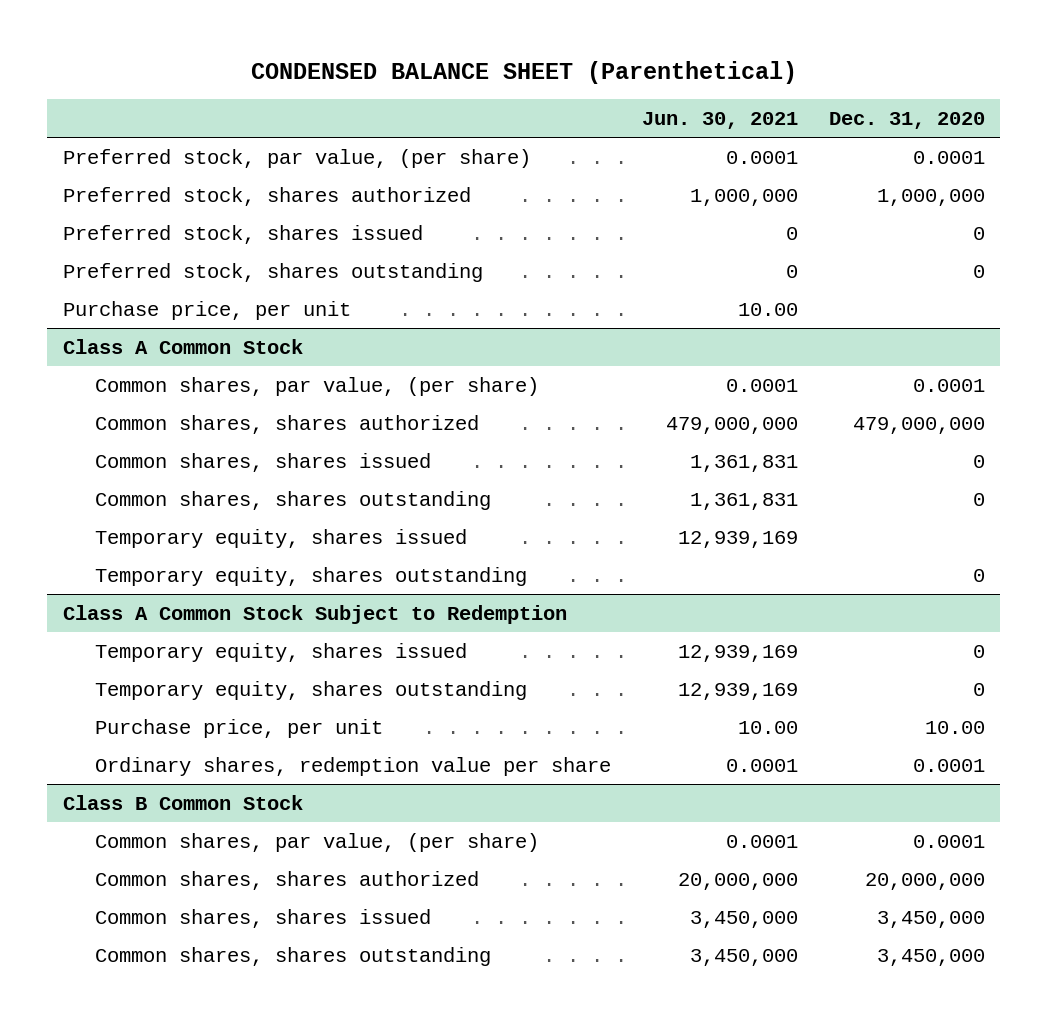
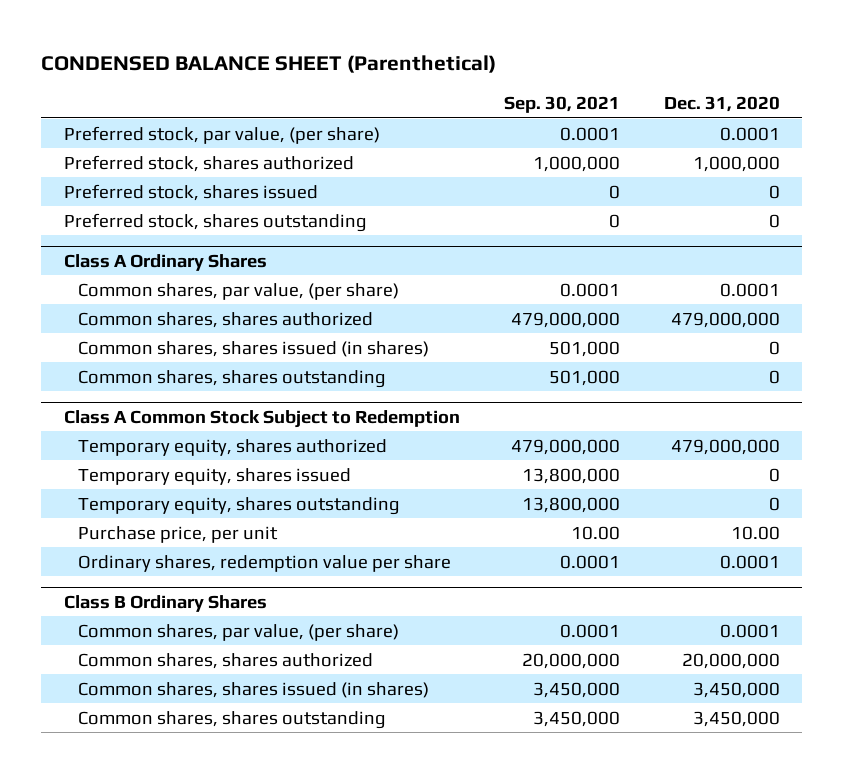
[641,111,798,129] Jun. 30, 2021 -> none
none -> [503,95,620,113] Sep. 30, 2021
[62,300,351,320] Purchase price, per unit -> none
[62,338,303,354] Class A Common Stock -> [63,253,267,271] Class A Ordinary Shares
[95,452,432,472] Common shares, shares issued -> [77,340,429,357] Common shares, shares issued (in shares)
[95,528,468,548] Temporary equity, shares issued -> none
[95,566,528,586] Temporary equity, shares outstanding -> none
none -> [77,438,387,456] Temporary equity, shares authorized
[62,794,303,810] Class B Common Stock -> [63,594,267,612] Class B Ordinary Shares
[95,908,432,928] Common shares, shares issued -> [77,681,429,698] Common shares, shares issued (in shares)

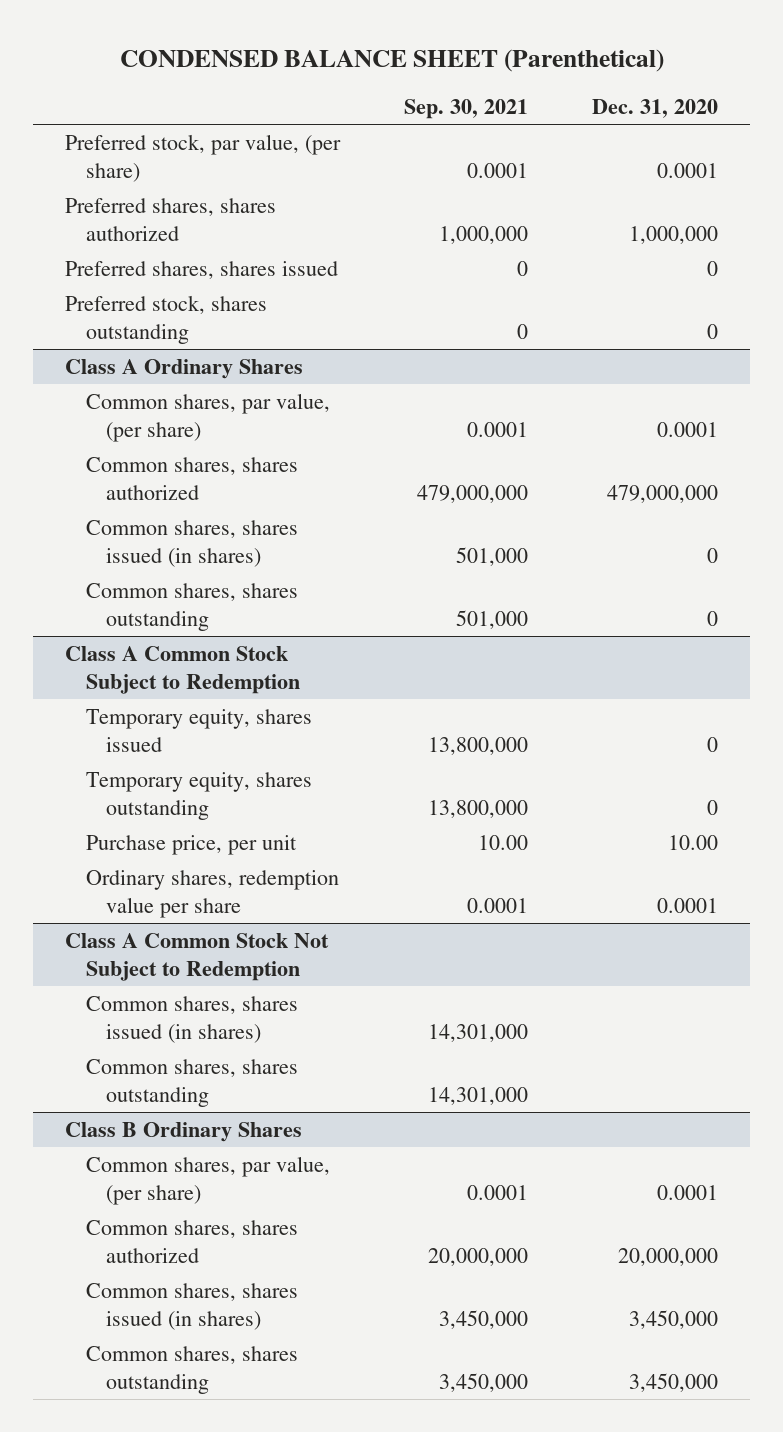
[63,154,354,172] Preferred stock, shares authorized -> [64,197,276,241] Preferred shares, shares authorized
[63,183,318,201] Preferred stock, shares issued -> [64,260,338,279] Preferred shares, shares issued
[77,438,387,456] Temporary equity, shares authorized -> none
none -> [64,932,329,981] Class A Common Stock Not Subject to Redemption
none -> [85,995,298,1043] Common shares, shares issued (in shares)
none -> [85,1058,298,1107] Common shares, shares outstanding

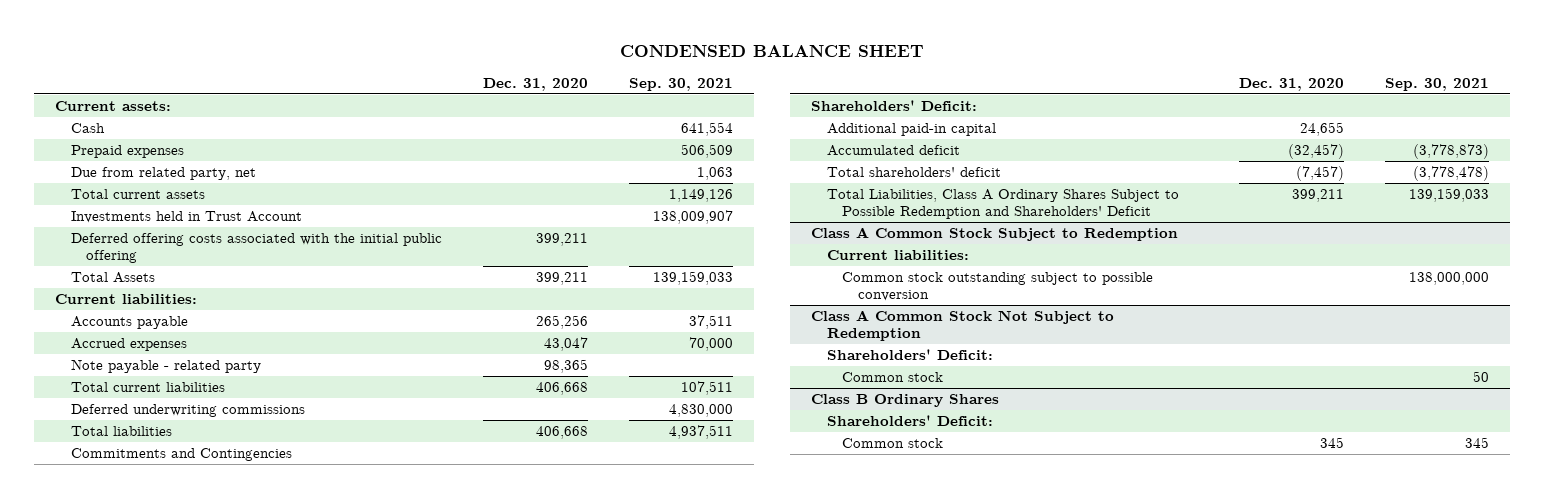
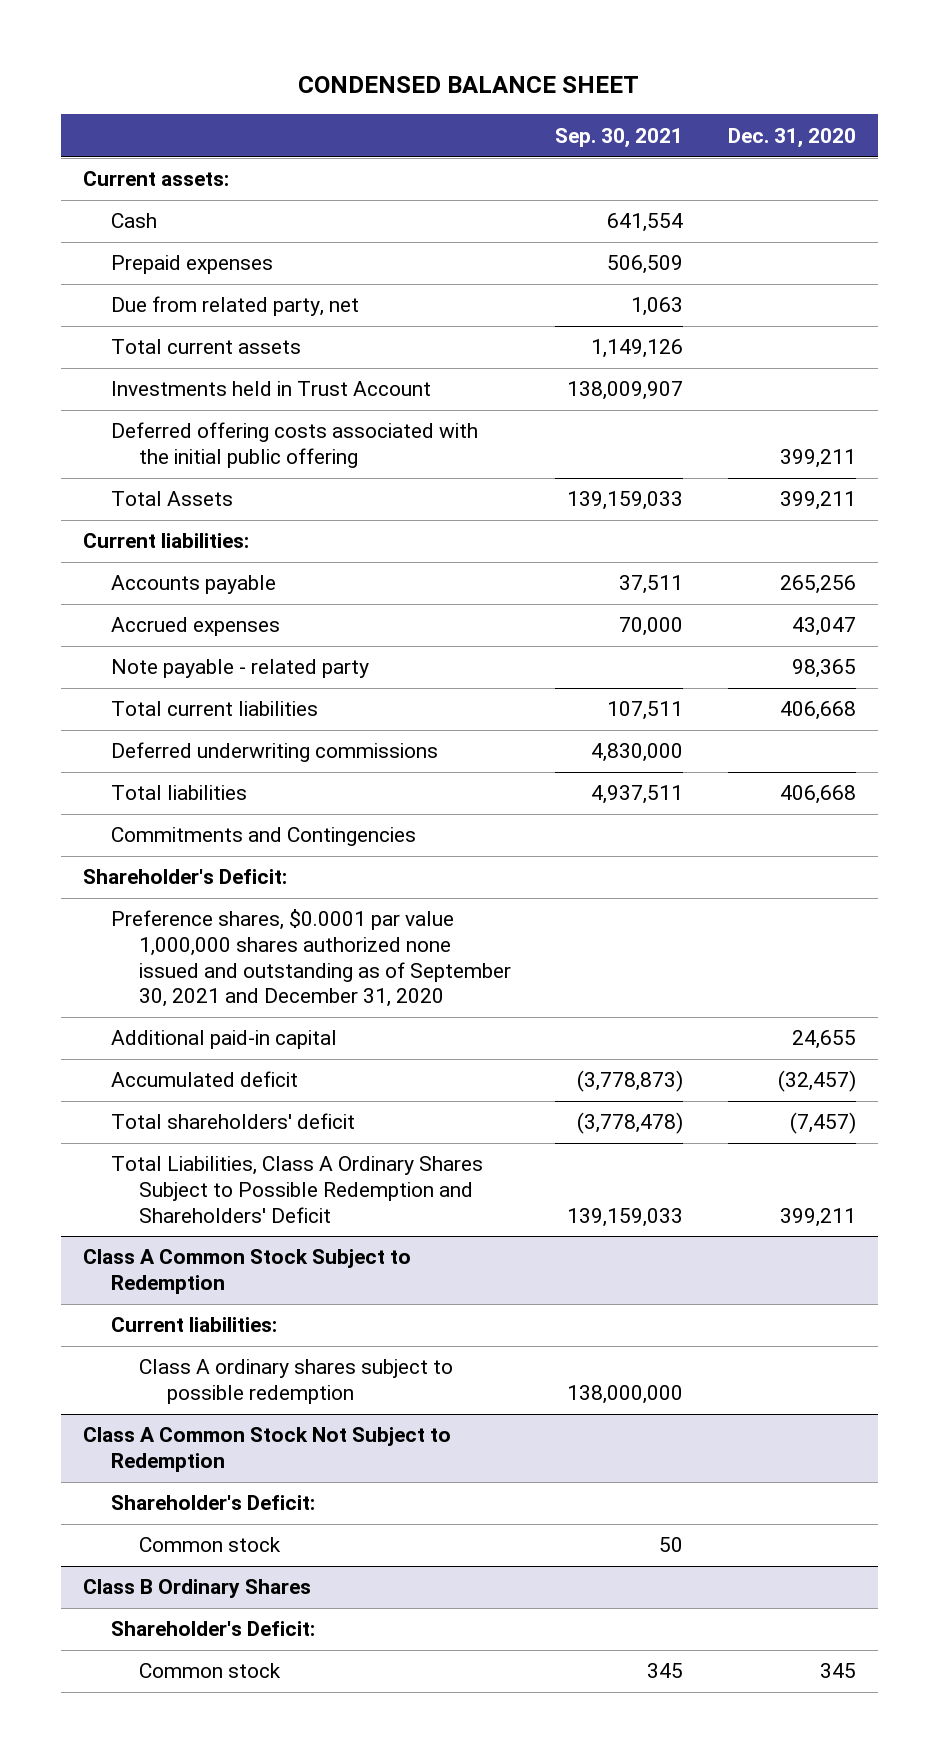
[811,99,978,111] Shareholders' Deficit: -> [82,869,287,885] Shareholder's Deficit:
none -> [110,909,512,1008] Preference shares, $0.0001 par value 1,000,000 shares authorized none issued and outstanding as of September 30, 2021 and December 31, 2020
[842,271,1154,302] Common stock outstanding subject to possible conversion -> [139,1359,454,1405] Class A ordinary shares subject to possible redemption
[826,348,993,360] Shareholders' Deficit: -> [110,1495,315,1511] Shareholder's Deficit:
[826,414,993,426] Shareholders' Deficit: -> [110,1621,315,1637] Shareholder's Deficit:

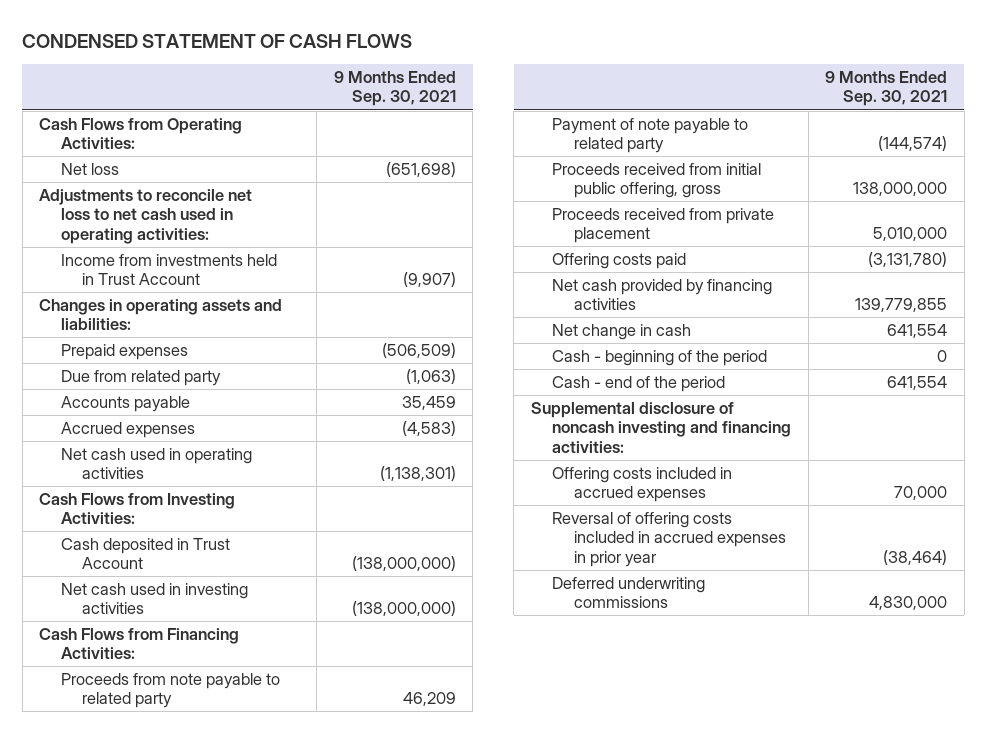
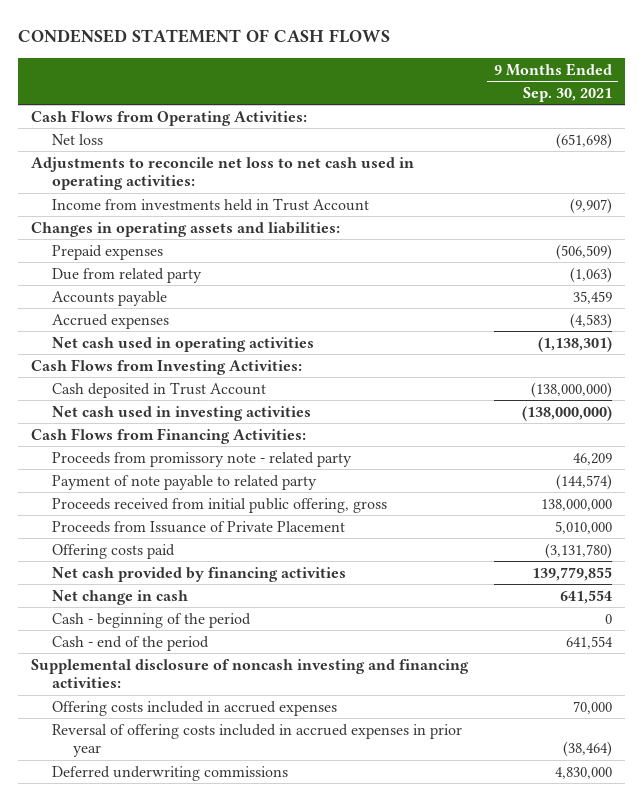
[60,673,280,709] Proceeds from note payable to related party -> [51,451,352,467] Proceeds from promissory note - related party
[552,208,775,244] Proceeds received from private placement -> [51,520,345,533] Proceeds from Issuance of Private Placement

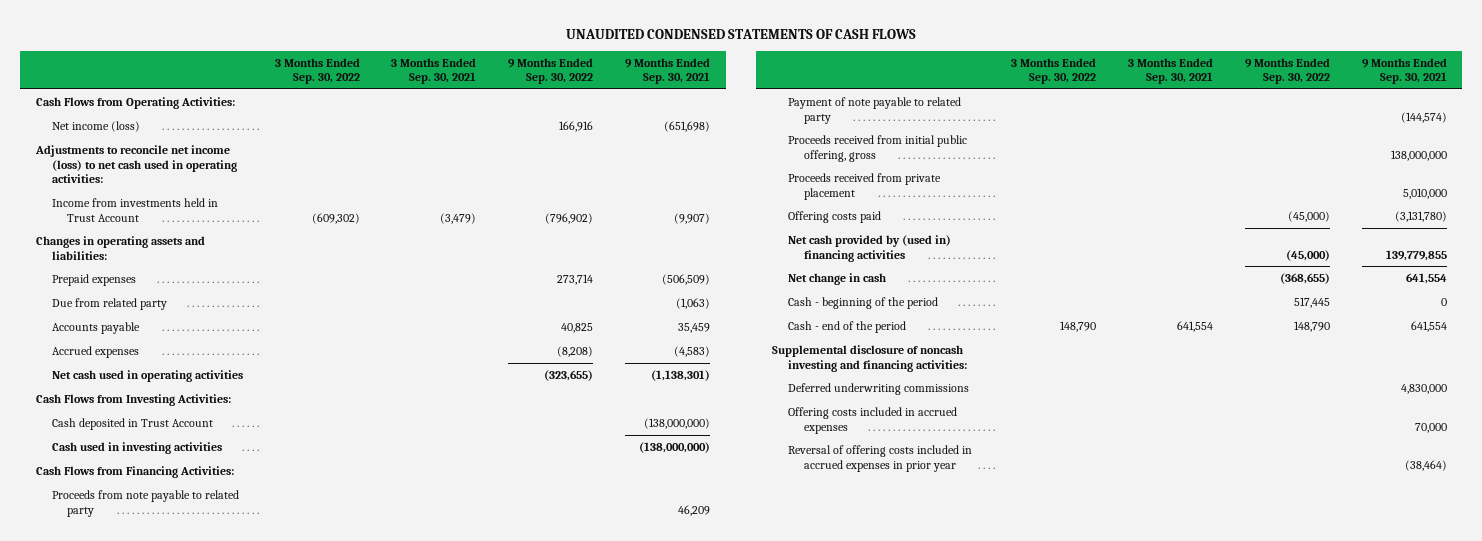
[17,29,390,44] CONDENSED STATEMENT OF CASH FLOWS -> [566,28,917,39] UNAUDITED CONDENSED STATEMENTS OF CASH FLOWS
none -> [274,57,360,85] 3 Months Ended Sep. 30, 2022
none -> [391,57,477,85] 3 Months Ended Sep. 30, 2021
none -> [508,57,594,85] 9 Months Ended Sep. 30, 2022
[51,133,103,145] Net loss -> [51,120,140,132] Net income (loss)
[30,156,414,191] Adjustments to reconcile net loss to net cash used in operating activities: -> [34,144,237,184] Adjustments to reconcile net income (loss) to net cash used in operating activities:
[51,405,311,421] Net cash used in investing activities -> [51,441,222,454] Cash used in investing activities
[51,451,352,467] Proceeds from promissory note - related party -> [51,489,239,517] Proceeds from note payable to related party
[51,520,345,533] Proceeds from Issuance of Private Placement -> [787,172,941,200] Proceeds received from private placement
[51,566,346,582] Net cash provided by financing activities -> [787,234,951,262] Net cash provided by (used in) financing activities
[51,765,288,781] Deferred underwriting commissions -> [787,382,969,395] Deferred underwriting commissions

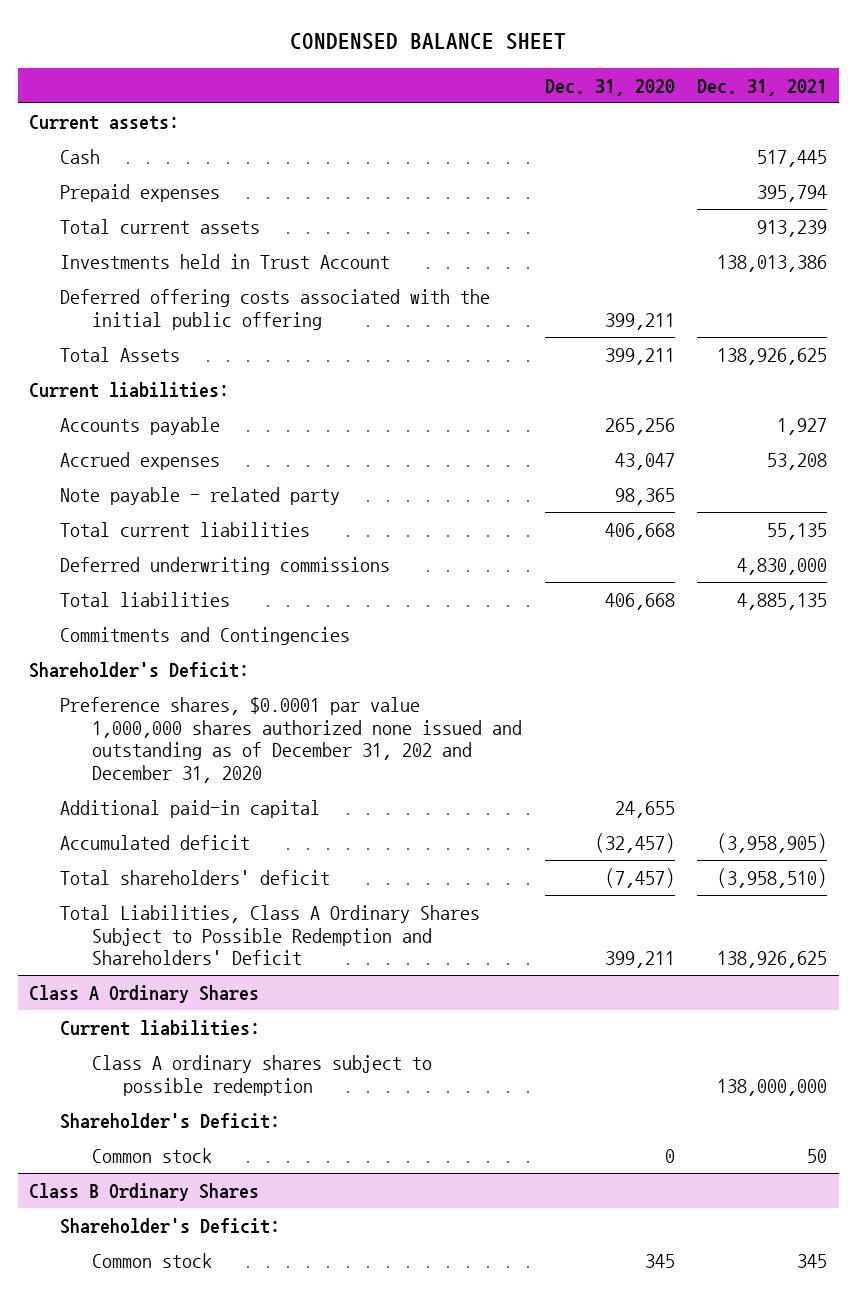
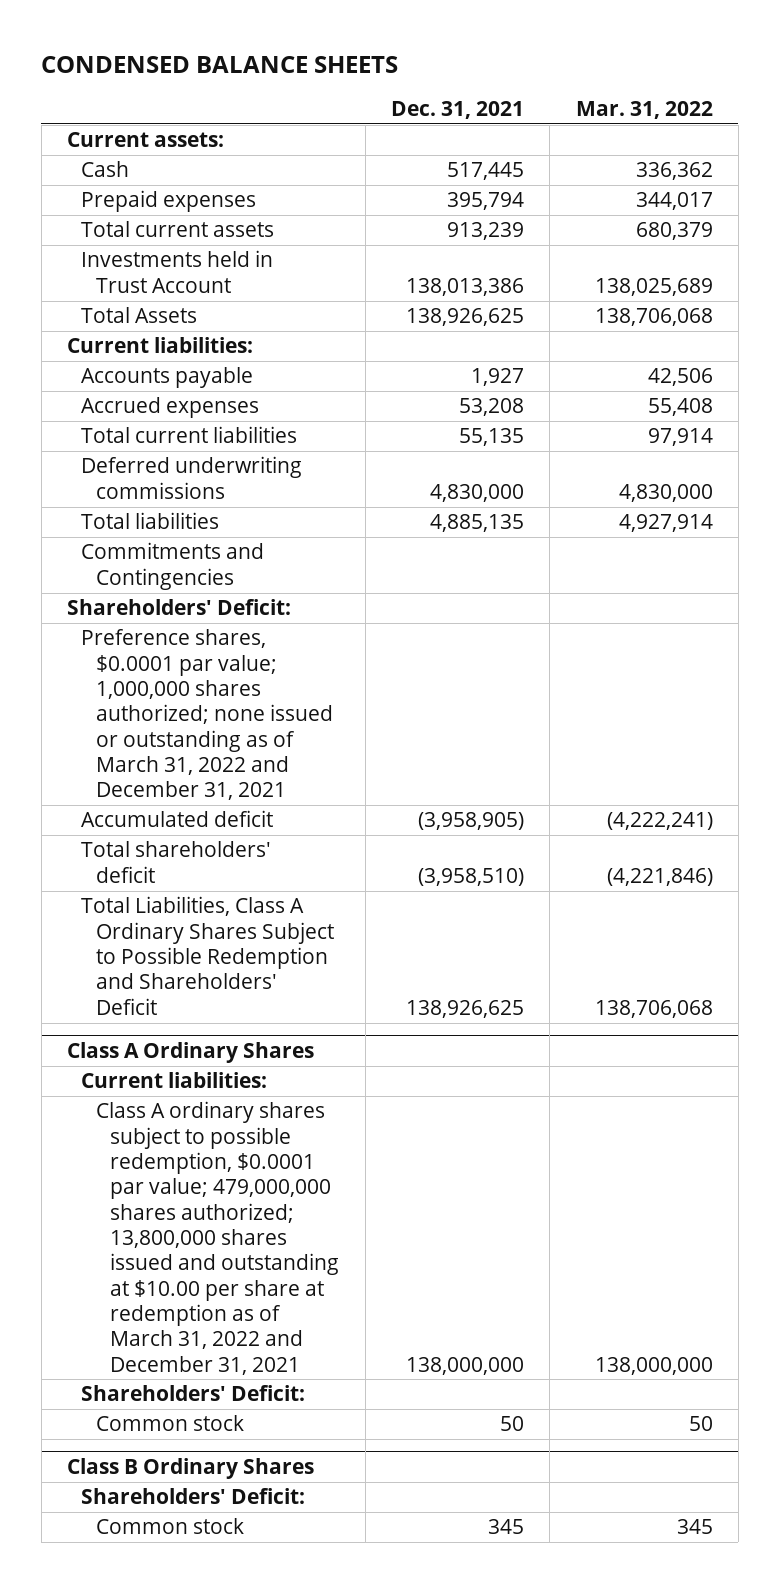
[290,33,567,51] CONDENSED BALANCE SHEET -> [41,55,399,73] CONDENSED BALANCE SHEETS
[544,78,675,96] Dec. 31, 2020 -> none
none -> [575,100,713,119] Mar. 31, 2022
[60,288,491,330] Deferred offering costs associated with the initial public offering -> none
[60,486,341,505] Note payable - related party -> none
[60,799,321,818] Additional paid-in capital -> none
[29,661,250,678] Shareholder's Deficit: -> [66,599,291,616] Shareholders' Deficit:
[60,696,522,784] Preference shares, $0.0001 par value 1,000,000 shares authorized none issued and outstanding as of December 31, 202 and December 31, 2020 -> [81,629,333,801] Preference shares, $0.0001 par value; 1,000,000 shares authorized; none issued or outstanding as of March 31, 2022 and December 31, 2021
[91,1054,432,1096] Class A ordinary shares subject to possible redemption -> [95,1101,340,1375] Class A ordinary shares subject to possible redemption, $0.0001 par value; 479,000,000 shares authorized; 13,800,000 shares issued and outstanding at $10.00 per share at redemption as of March 31, 2022 and December 31, 2021
[60,1112,281,1129] Shareholder's Deficit: -> [81,1385,306,1402] Shareholders' Deficit:
[60,1217,281,1234] Shareholder's Deficit: -> [81,1488,306,1505] Shareholders' Deficit:

